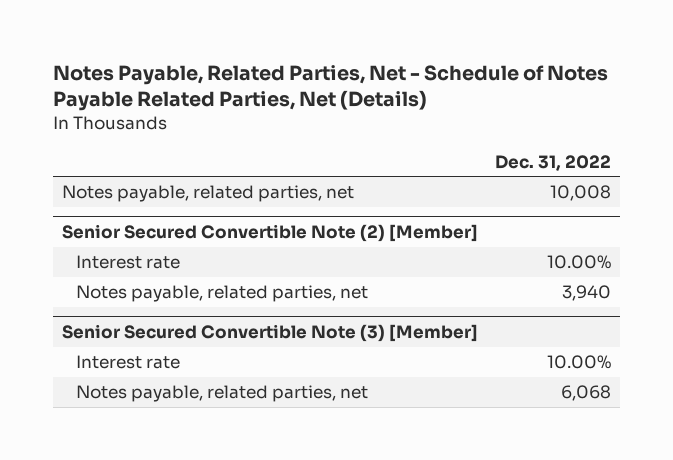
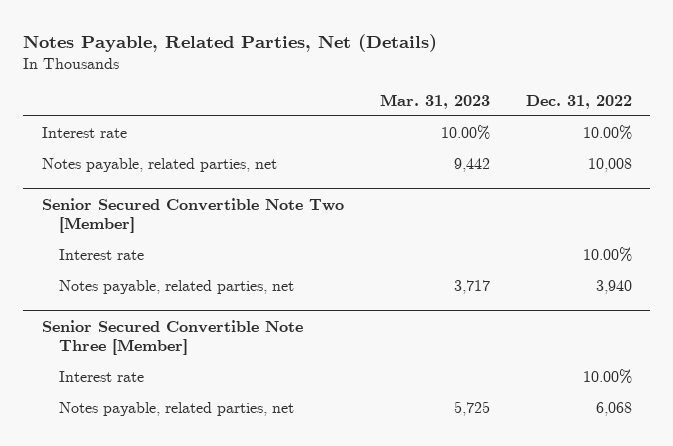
[53,64,609,112] Notes Payable, Related Parties, Net - Schedule of Notes Payable Related Parties, Net (Details) -> [23,33,438,52] Notes Payable, Related Parties, Net (Details)
none -> [379,93,490,109] Mar. 31, 2023
none -> [41,126,127,138] Interest rate
[61,224,478,243] Senior Secured Convertible Note (2) [Member] -> [41,197,344,233] Senior Secured Convertible Note Two [Member]
[61,324,478,343] Senior Secured Convertible Note (3) [Member] -> [41,319,303,355] Senior Secured Convertible Note Three [Member]

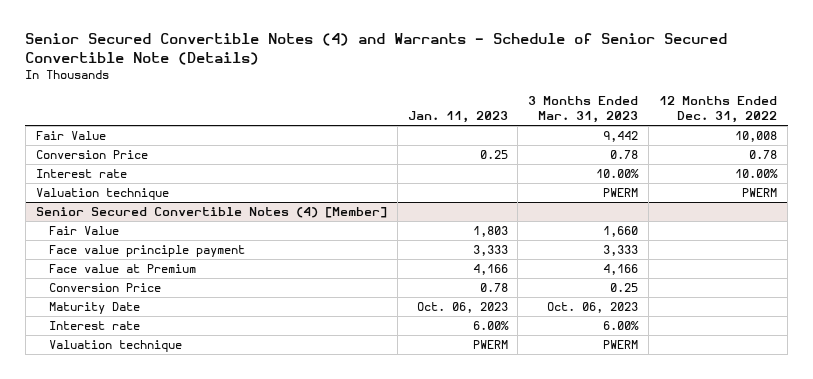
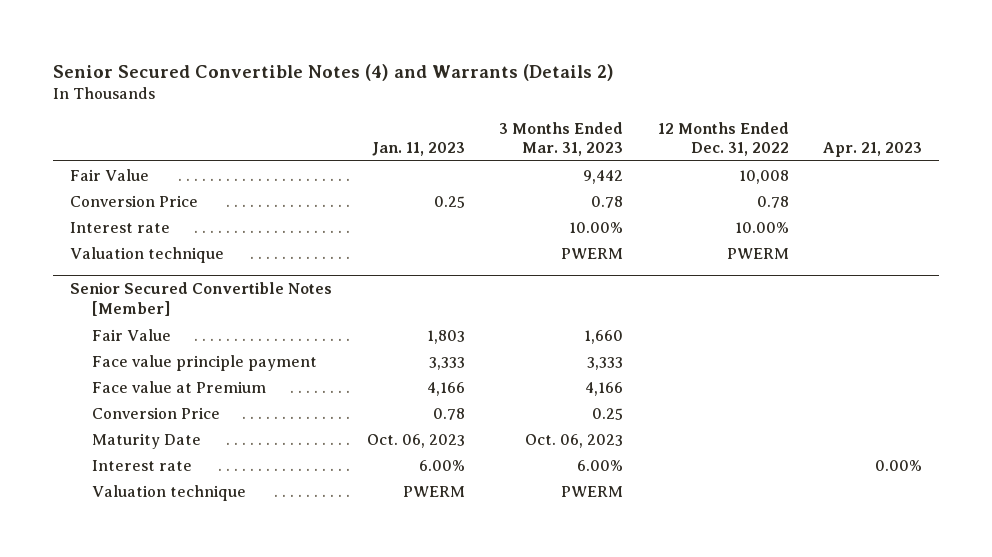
[25,32,728,65] Senior Secured Convertible Notes (4) and Warrants - Schedule of Senior Secured Convertible Note (Details) -> [53,63,615,81] Senior Secured Convertible Notes (4) and Warrants (Details 2)
none -> [823,142,923,158] Apr. 21, 2023
[35,207,387,219] Senior Secured Convertible Notes (4) [Member] -> [70,282,333,316] Senior Secured Convertible Notes [Member]

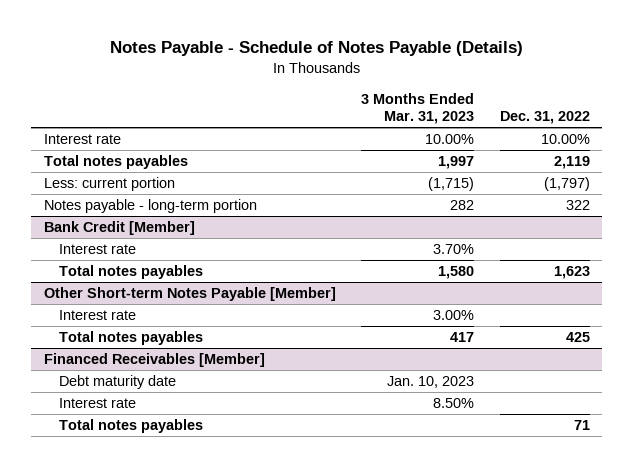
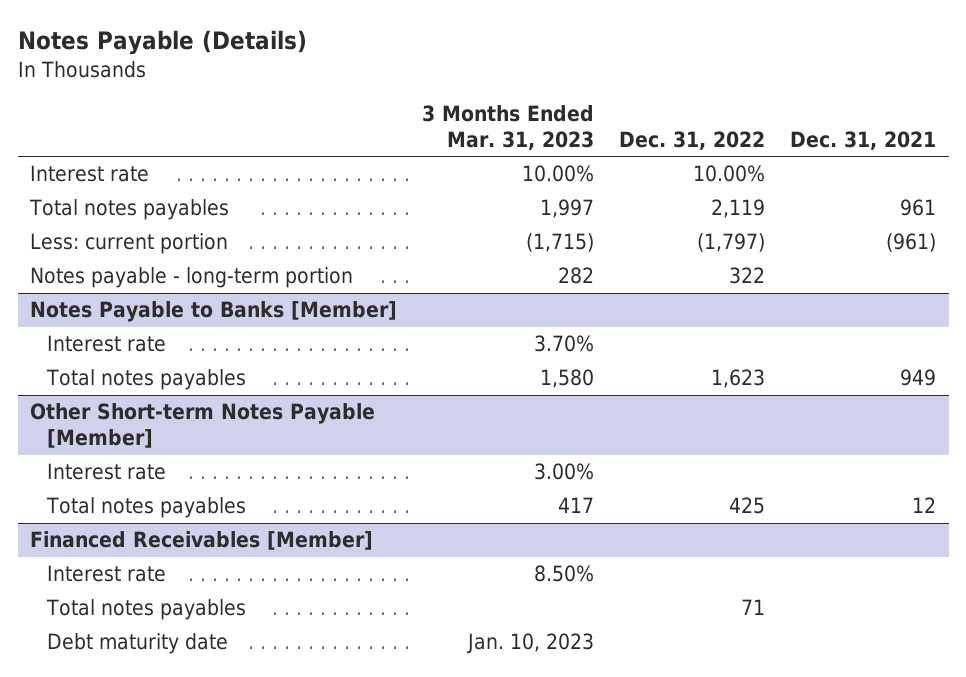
[109,41,523,57] Notes Payable - Schedule of Notes Payable (Details) -> [17,30,307,56] Notes Payable (Details)
none -> [790,130,937,150] Dec. 31, 2021
[43,221,195,236] Bank Credit [Member] -> [30,301,398,323] Notes Payable to Banks [Member]
[59,375,177,390] Debt maturity date -> [46,633,228,655] Debt maturity date

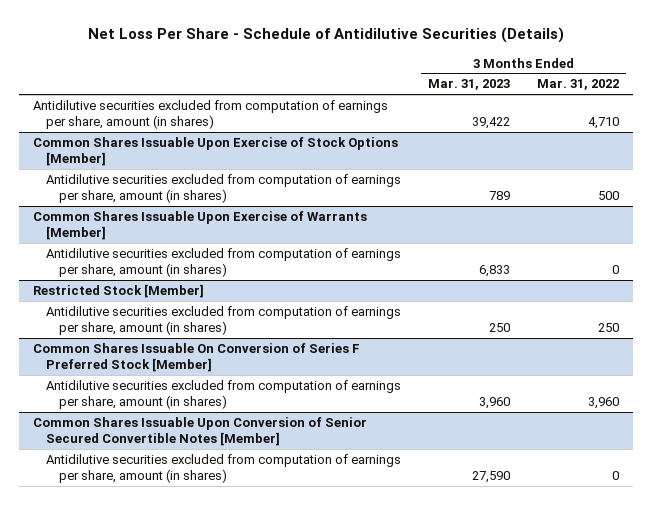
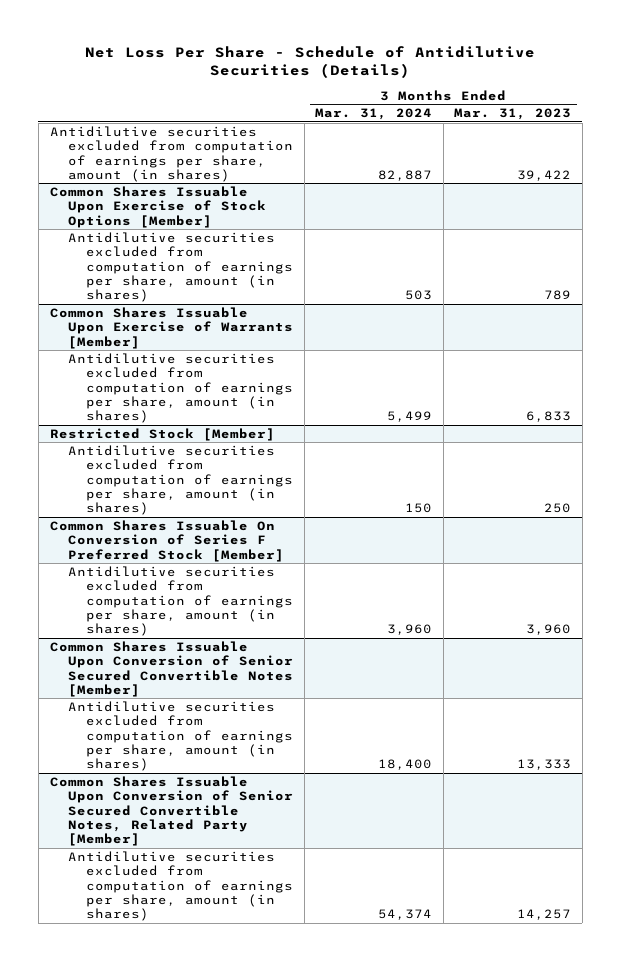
[537,79,620,91] Mar. 31, 2022 -> none
none -> [315,108,433,121] Mar. 31, 2024
[472,470,511,483] 27,590 -> [517,759,572,771] 13,333
none -> [49,775,293,847] Common Shares Issuable Upon Conversion of Senior Secured Convertible Notes, Related Party [Member]
none -> [67,850,294,922] Antidilutive securities excluded from computation of earnings per share, amount (in shares)

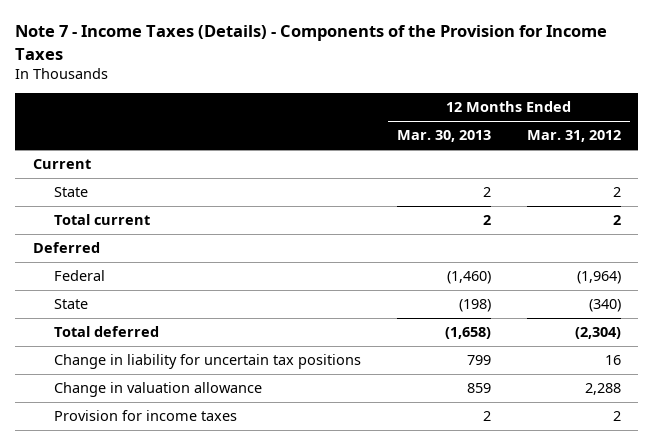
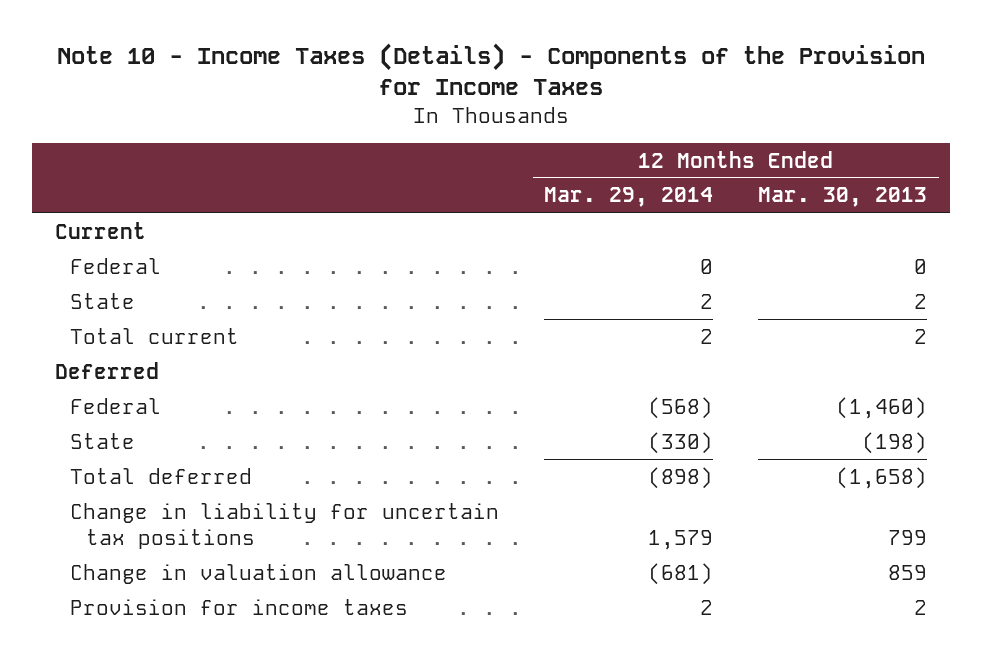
[15,25,608,60] Note 7 - Income Taxes (Details) - Components of the Provision for Income Taxes -> [57,42,926,96] Note 10 - Income Taxes (Details) - Components of the Provision for Income Taxes
[526,130,621,143] Mar. 31, 2012 -> none
none -> [544,187,714,208] Mar. 29, 2014
none -> [70,257,162,274] Federal

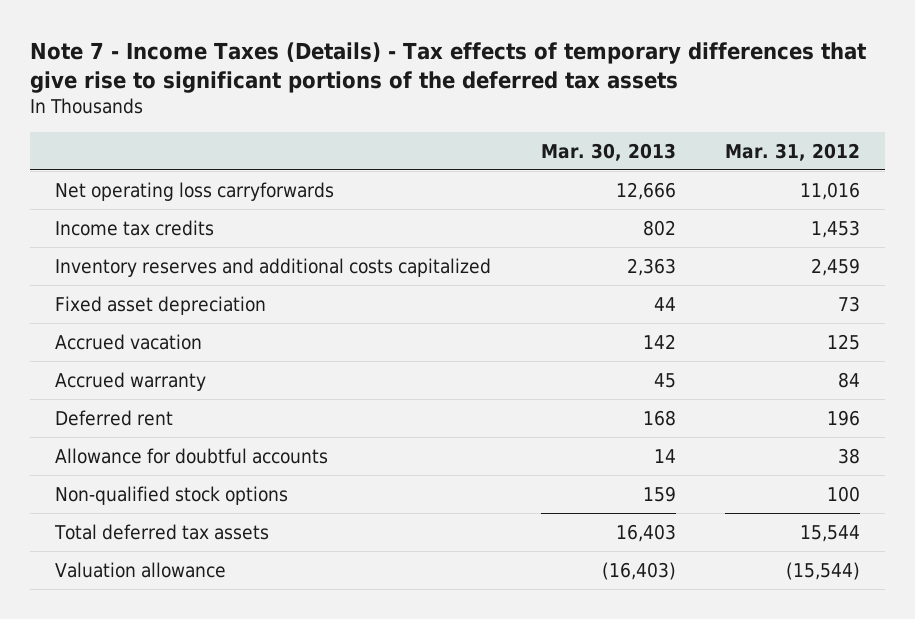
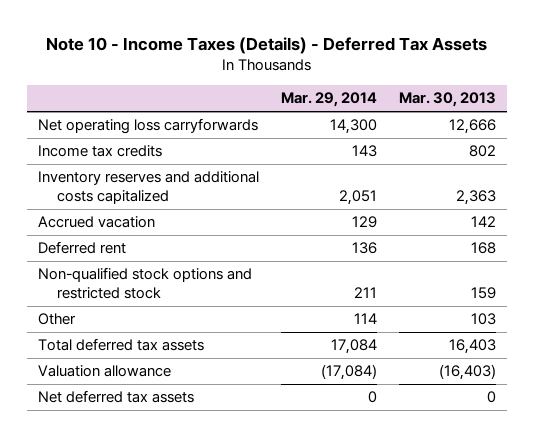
[29,41,867,93] Note 7 - Income Taxes (Details) - Tax effects of temporary differences that give rise to significant portions of the deferred tax assets -> [45,37,487,55] Note 10 - Income Taxes (Details) - Deferred Tax Assets
[725,142,861,161] Mar. 31, 2012 -> none
none -> [280,92,377,108] Mar. 29, 2014
[54,295,266,315] Fixed asset depreciation -> none
[54,371,206,391] Accrued warranty -> none
[54,447,328,464] Allowance for doubtful accounts -> none
[54,485,288,505] Non-qualified stock options -> [37,267,252,300] Non-qualified stock options and restricted stock
none -> [37,313,76,326] Other
none -> [37,390,194,404] Net deferred tax assets

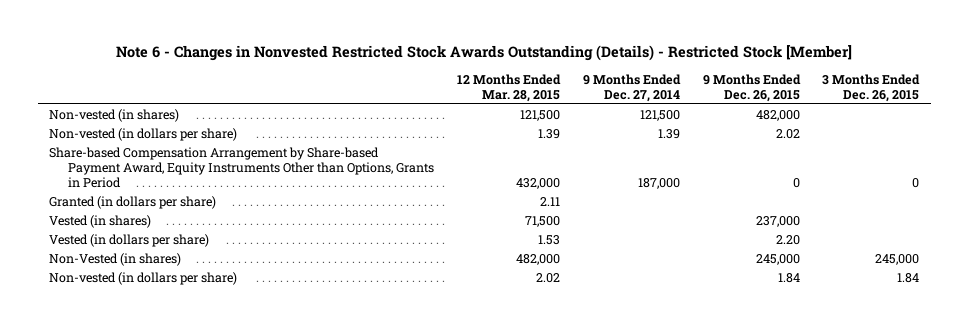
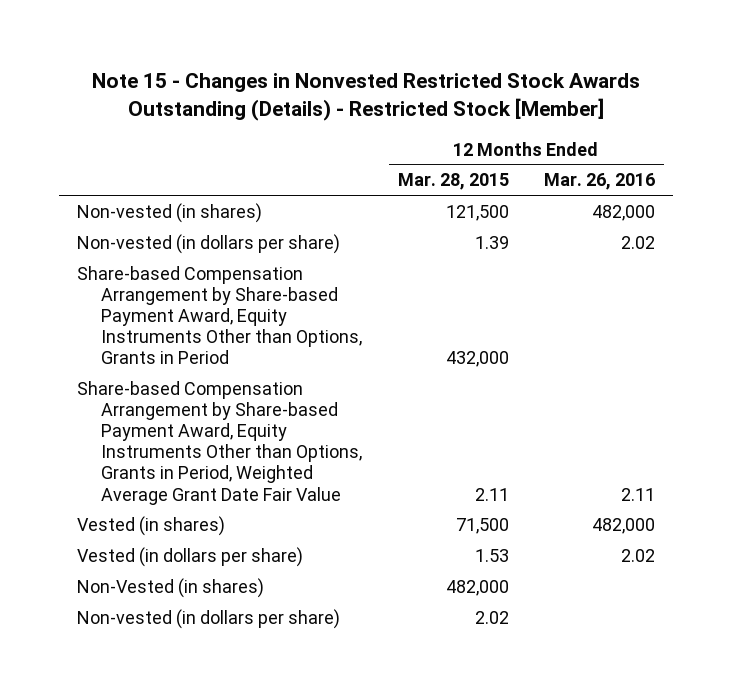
[116,45,853,62] Note 6 - Changes in Nonvested Restricted Stock Awards Outstanding (Details) - Restricted Stock [Member] -> [92,72,641,121] Note 15 - Changes in Nonvested Restricted Stock Awards Outstanding (Details) - Restricted Stock [Member]
[582,73,681,102] 9 Months Ended Dec. 27, 2014 -> none
[702,73,801,102] 9 Months Ended Dec. 26, 2015 -> none
[822,73,921,102] 3 Months Ended Dec. 26, 2015 -> none
none -> [544,173,656,191] Mar. 26, 2016
[49,196,217,210] Granted (in dollars per share) -> [77,380,362,505] Share-based Compensation Arrangement by Share-based Payment Award, Equity Instruments Other than Options, Grants in Period, Weighted Average Grant Date Fair Value

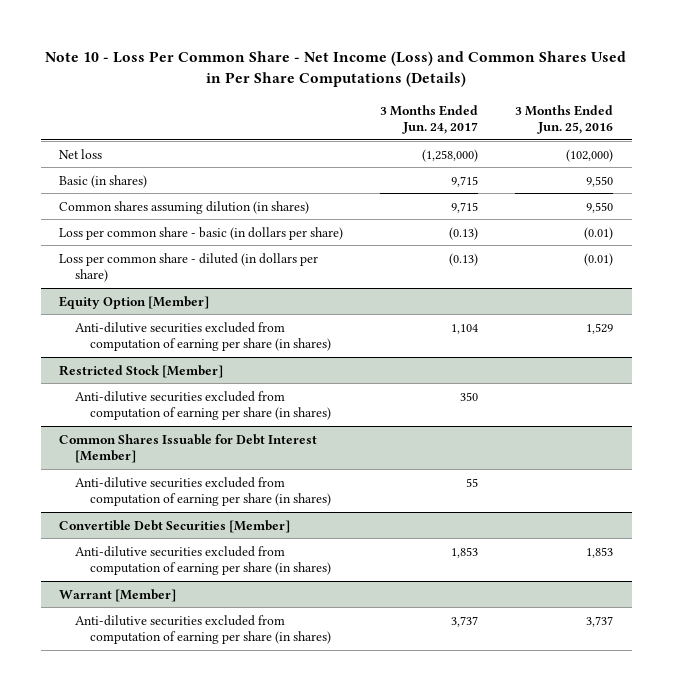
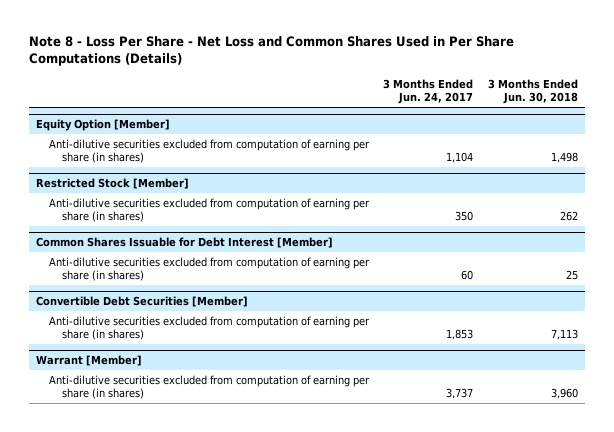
[45,51,627,88] Note 10 - Loss Per Common Share - Net Income (Loss) and Common Shares Used in Per Share Computations (Details) -> [29,36,515,67] Note 8 - Loss Per Share - Net Loss and Common Shares Used in Per Share Computations (Details)
[515,104,614,135] 3 Months Ended Jun. 25, 2016 -> none
none -> [487,79,578,105] 3 Months Ended Jun. 30, 2018
[59,148,103,159] Net loss -> none
[59,174,148,188] Basic (in shares) -> none
[59,200,310,214] Common shares assuming dilution (in shares) -> none
[59,226,344,240] Loss per common share - basic (in dollars per share) -> none
[59,252,319,283] Loss per common share - diluted (in dollars per share) -> none
[466,477,479,487] 55 -> [461,270,474,281] 60

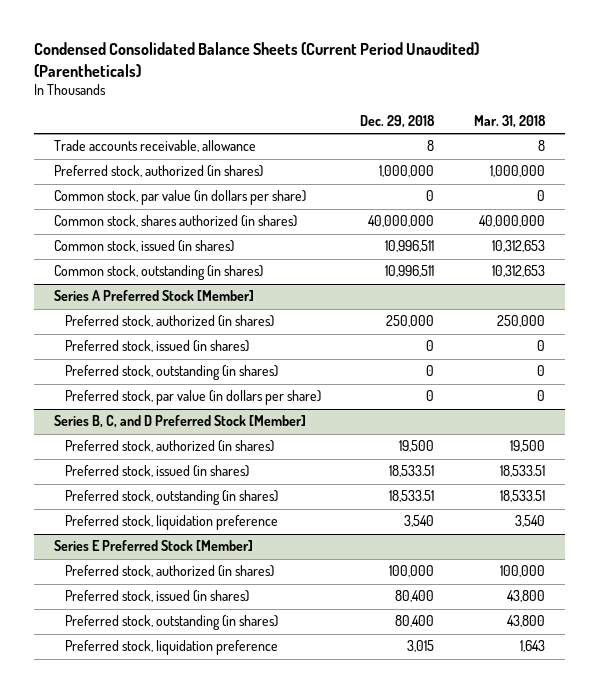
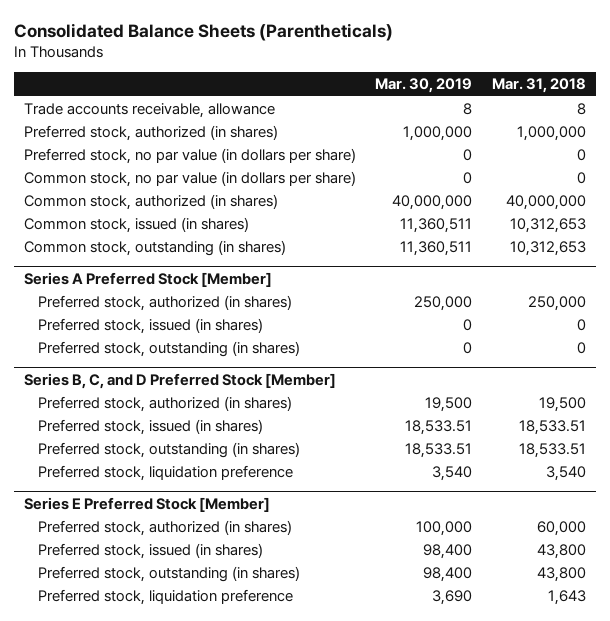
[33,42,479,77] Condensed Consolidated Balance Sheets (Current Period Unaudited) (Parentheticals) -> [13,23,393,42] Consolidated Balance Sheets (Parentheticals)
[360,115,436,129] Dec. 29, 2018 -> none
none -> [375,78,473,94] Mar. 30, 2019
none -> [23,147,356,164] Preferred stock, no par value (in dollars per share)
[53,190,306,206] Common stock, par value (in dollars per share) -> [23,170,356,187] Common stock, no par value (in dollars per share)
[53,215,297,228] Common stock, shares authorized (in shares) -> [23,193,278,210] Common stock, authorized (in shares)
[64,390,321,406] Preferred stock, par value (in dollars per share) -> none
[500,565,546,578] 100,000 -> [537,520,587,536] 60,000

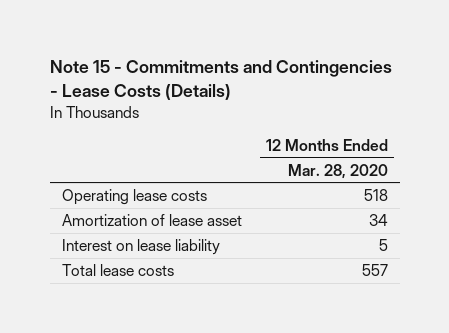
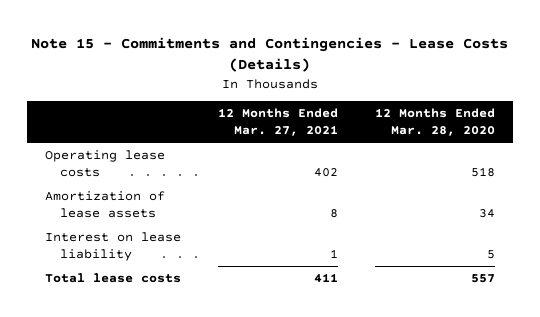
none -> [218,108,339,137] 12 Months Ended Mar. 27, 2021
[61,213,242,226] Amortization of lease asset -> [45,191,166,218] Amortization of lease assets

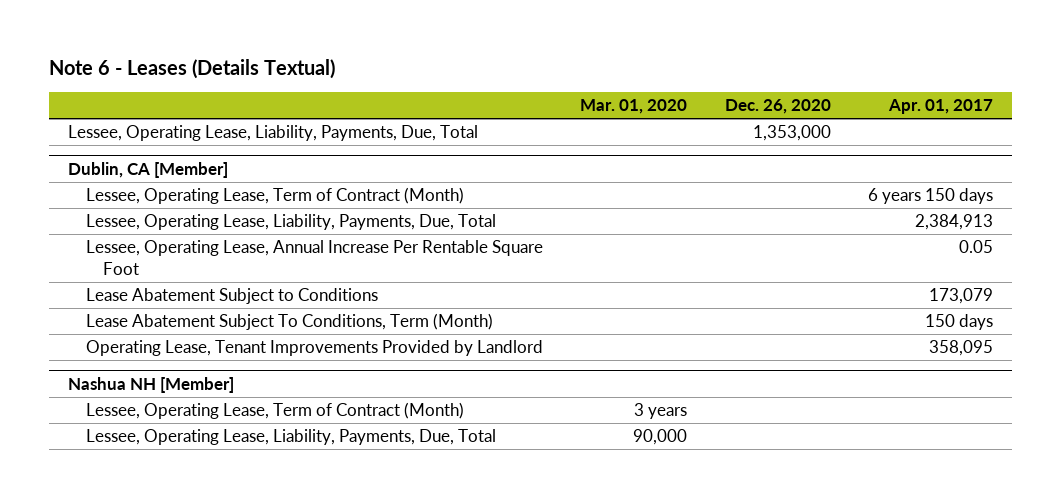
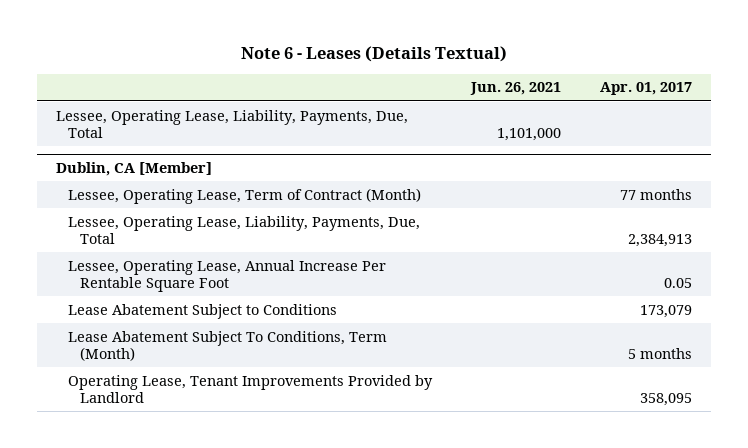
[580,99,688,115] Mar. 01, 2020 -> none
[724,99,831,115] Dec. 26, 2020 -> none
none -> [469,82,561,96] Jun. 26, 2021
[868,188,994,205] 6 years 150 days -> [619,188,692,200] 77 months
[925,314,994,331] 150 days -> [627,347,692,359] 5 months
[67,377,234,394] Nashua NH [Member] -> none
[85,402,464,420] Lessee, Operating Lease, Term of Contract (Month) -> none
[85,429,496,446] Lessee, Operating Lease, Liability, Payments, Due, Total -> none

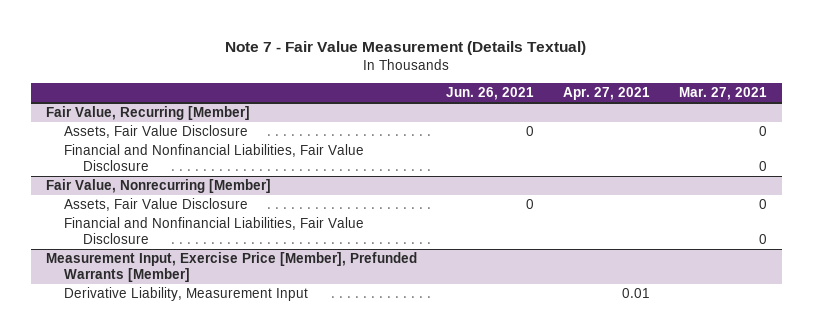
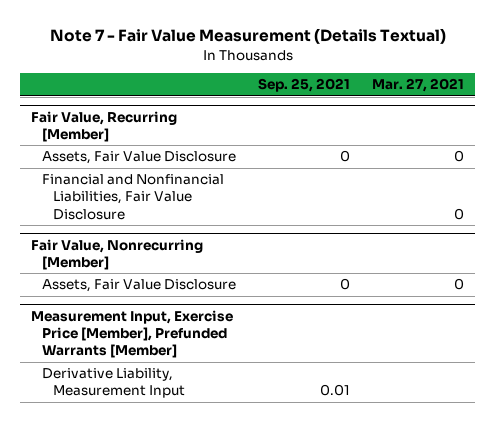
[445,87,534,101] Jun. 26, 2021 -> none
[562,87,650,101] Apr. 27, 2021 -> none
none -> [258,78,351,93] Sep. 25, 2021
[64,217,365,244] Financial and Nonfinancial Liabilities, Fair Value Disclosure -> none

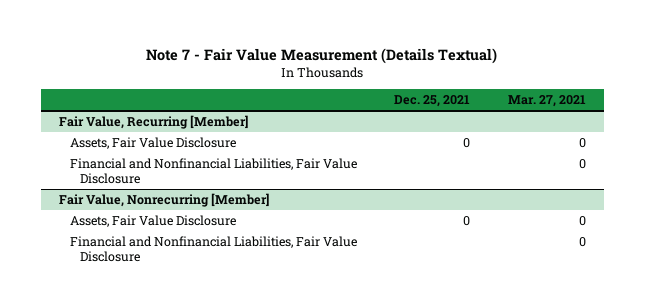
[258,78,351,93] Sep. 25, 2021 -> none
none -> [394,95,471,108] Dec. 25, 2021
[31,309,234,359] Measurement Input, Exercise Price [Member], Prefunded Warrants [Member] -> none
[42,368,186,399] Derivative Liability, Measurement Input -> none
none -> [69,236,357,263] Financial and Nonfinancial Liabilities, Fair Value Disclosure

